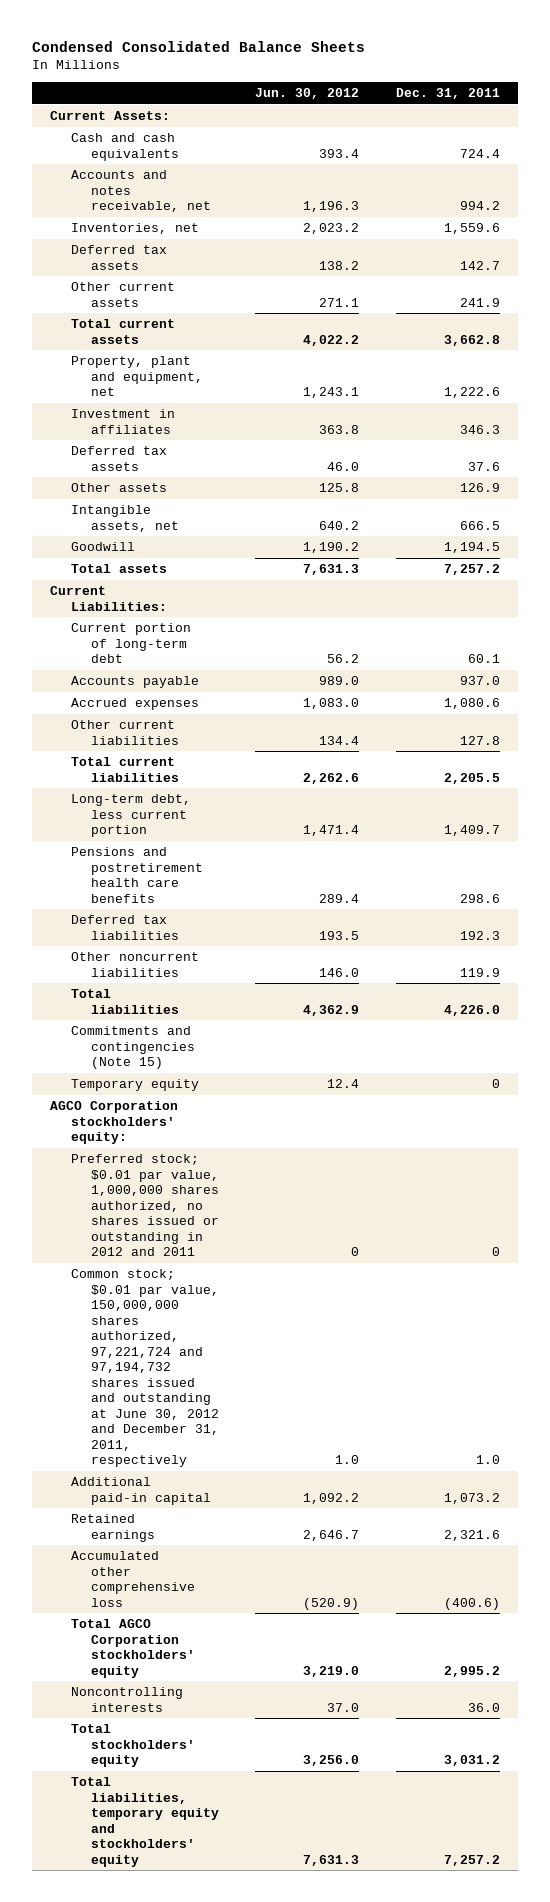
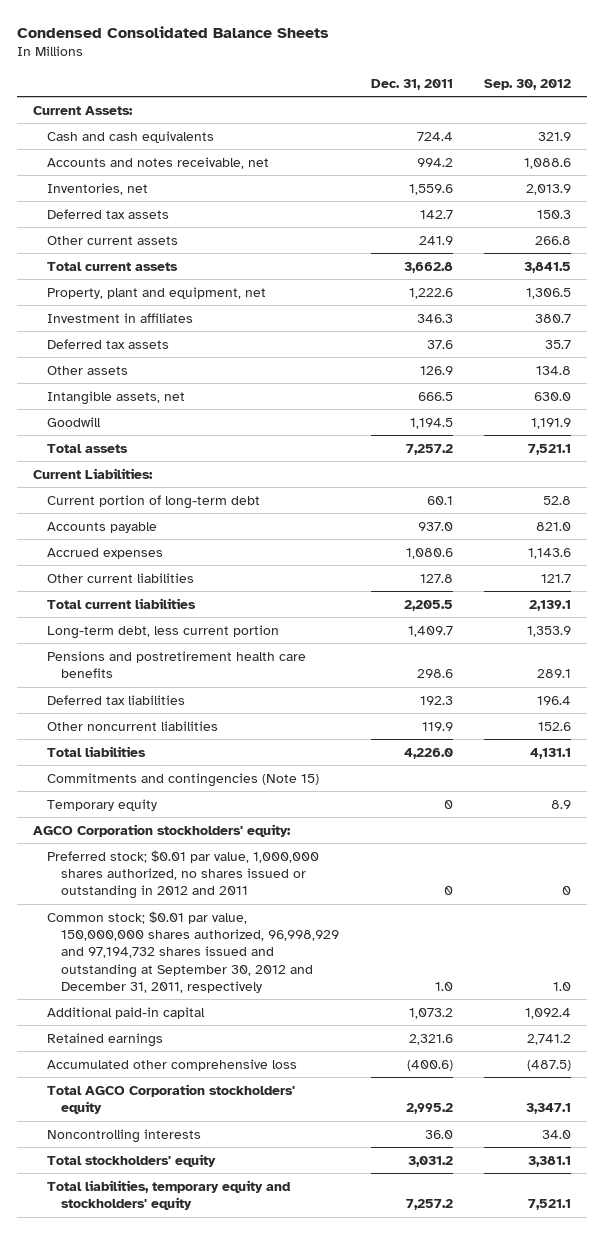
[255,88,360,100] Jun. 30, 2012 -> none
none -> [484,78,572,90] Sep. 30, 2012
[70,1269,219,1468] Common stock; $0.01 par value, 150,000,000 shares authorized, 97,221,724 and 97,194,732 shares issued and outstanding at June 30, 2012 and December 31, 2011, respectively -> [46,910,340,993] Common stock; $0.01 par value, 150,000,000 shares authorized, 96,998,929 and 97,194,732 shares issued and outstanding at September 30, 2012 and December 31, 2011, respectively

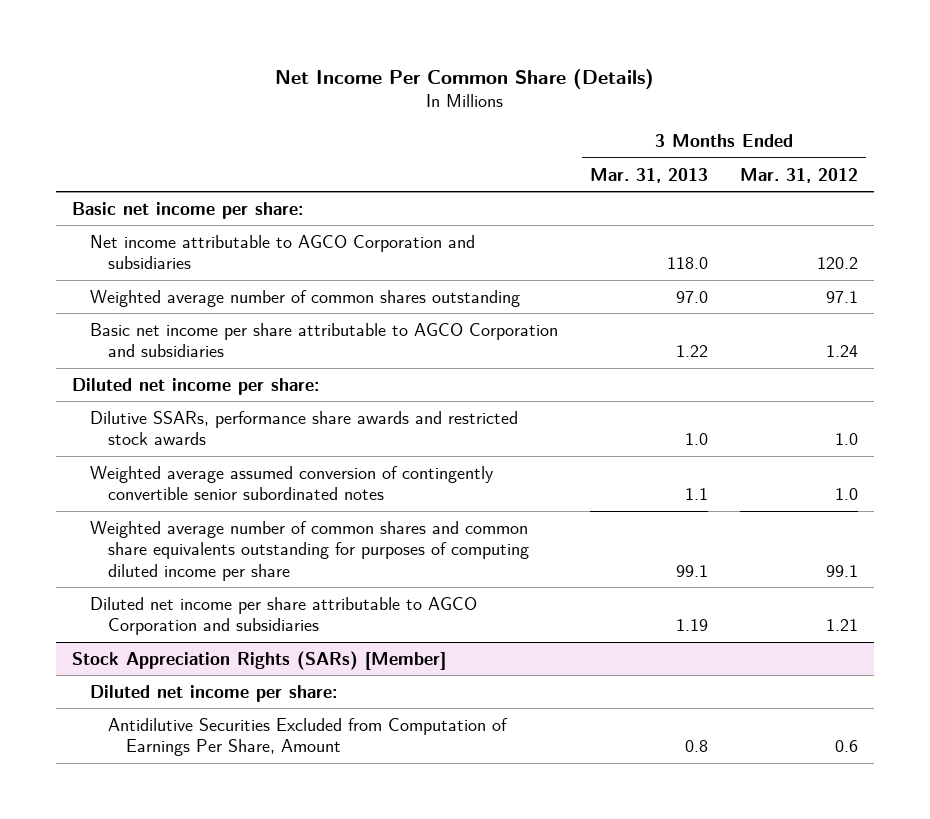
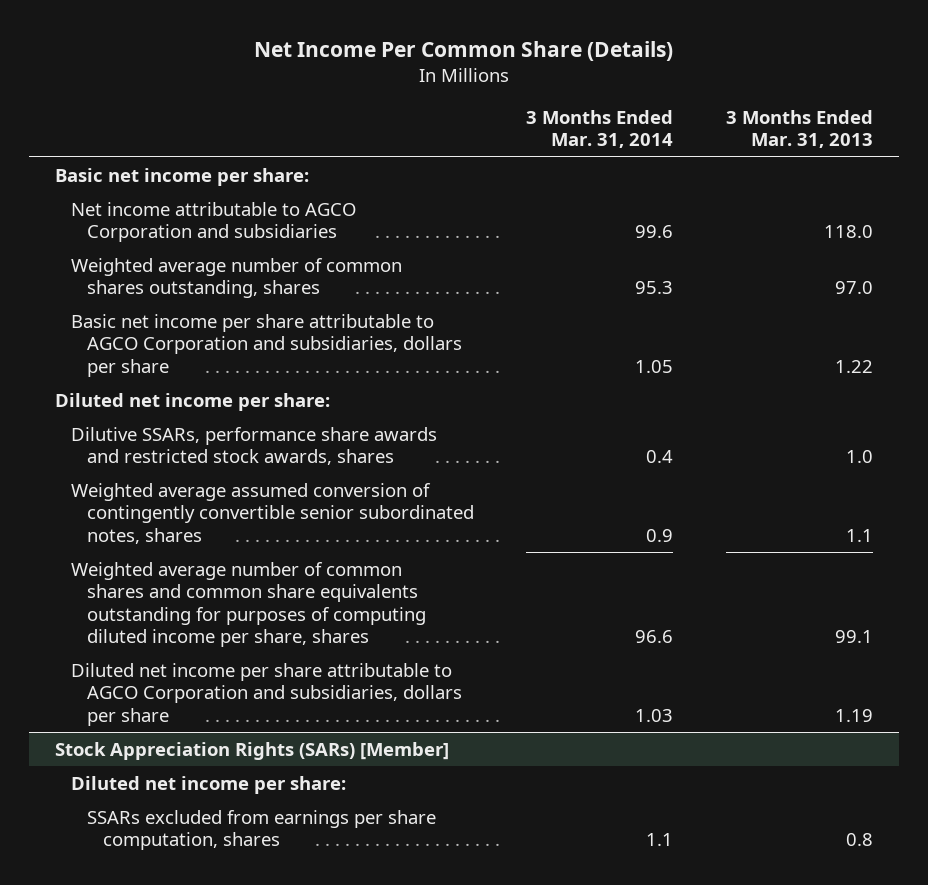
[740,167,859,183] Mar. 31, 2012 -> none
none -> [526,109,674,149] 3 Months Ended Mar. 31, 2014
[90,289,521,307] Weighted average number of common shares outstanding -> [71,257,403,299] Weighted average number of common shares outstanding, shares
[90,322,559,358] Basic net income per share attributable to AGCO Corporation and subsidiaries -> [71,313,463,377] Basic net income per share attributable to AGCO Corporation and subsidiaries, dollars per share
[90,410,519,446] Dilutive SSARs, performance share awards and restricted stock awards -> [71,426,438,466] Dilutive SSARs, performance share awards and restricted stock awards, shares
[90,465,495,501] Weighted average assumed conversion of contingently convertible senior subordinated notes -> [71,482,475,544] Weighted average assumed conversion of contingently convertible senior subordinated notes, shares
[90,520,530,581] Weighted average number of common shares and common share equivalents outstanding for purposes of computing diluted income per share -> [71,561,427,648] Weighted average number of common shares and common share equivalents outstanding for purposes of computing diluted income per share, shares
[90,596,478,636] Diluted net income per share attributable to AGCO Corporation and subsidiaries -> [71,662,463,726] Diluted net income per share attributable to AGCO Corporation and subsidiaries, dollars per share
[108,717,509,757] Antidilutive Securities Excluded from Computation of Earnings Per Share, Amount -> [87,809,437,851] SSARs excluded from earnings per share computation, shares

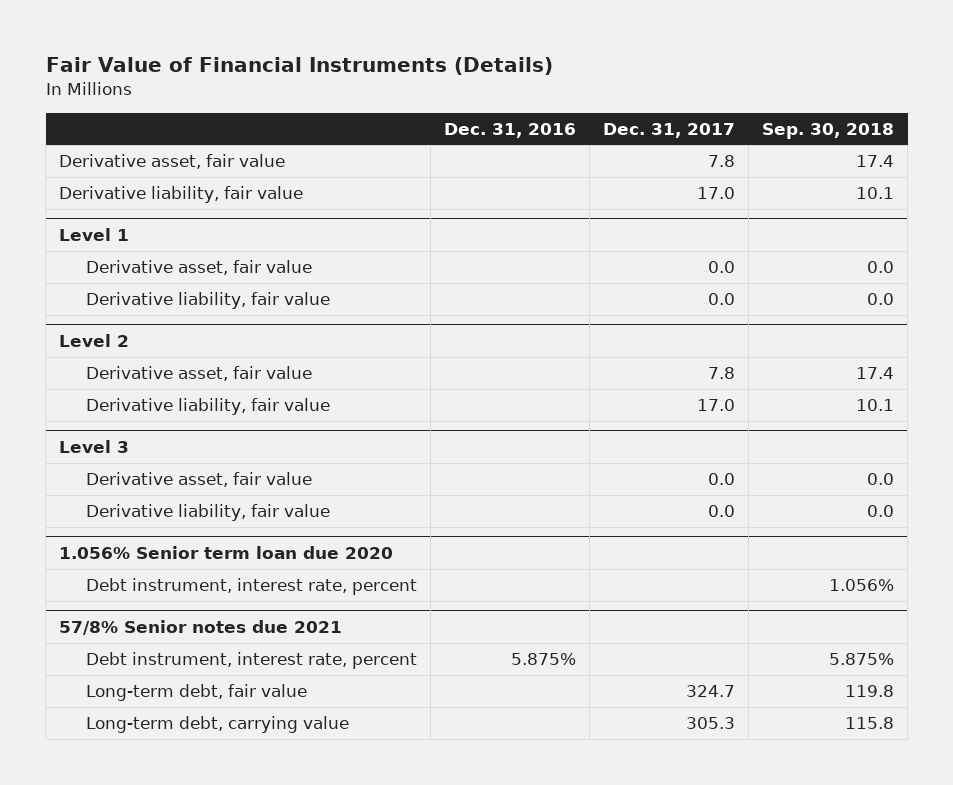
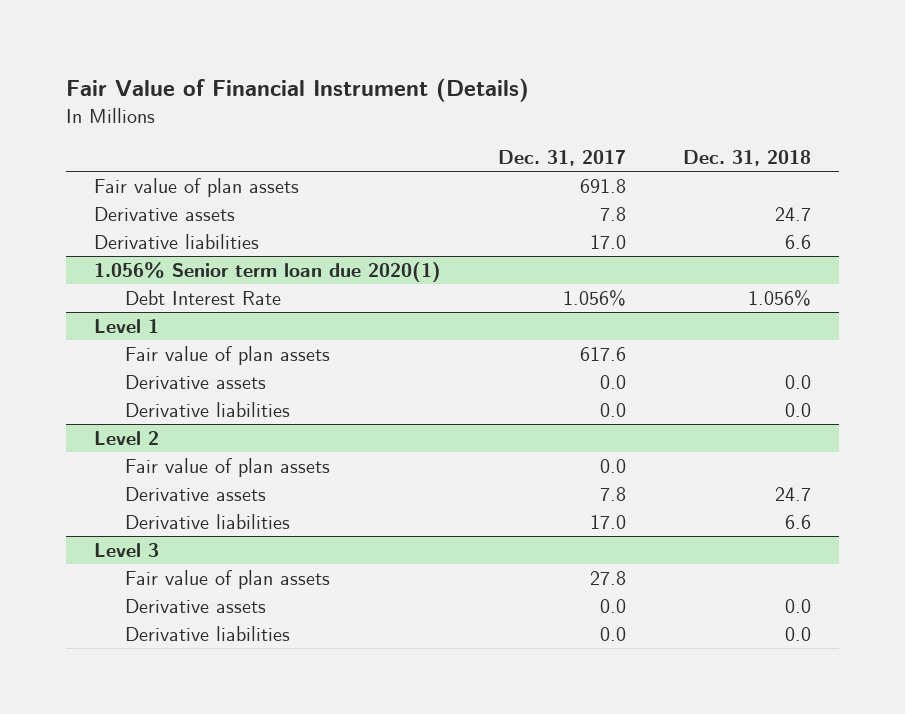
[45,57,553,76] Fair Value of Financial Instruments (Details) -> [65,78,529,103] Fair Value of Financial Instrument (Details)
[444,122,577,138] Dec. 31, 2016 -> none
[762,122,895,139] Sep. 30, 2018 -> none
none -> [682,149,811,166] Dec. 31, 2018
none -> [94,178,300,198] Fair value of plan assets
[59,154,286,170] Derivative asset, fair value -> [94,207,236,222] Derivative assets
[59,186,304,204] Derivative liability, fair value -> [94,234,260,250] Derivative liabilities
none -> [94,262,442,283] 1.056% Senior term loan due 2020(1)
none -> [125,290,282,306] Debt Interest Rate
none -> [125,346,331,366] Fair value of plan assets
[86,260,313,276] Derivative asset, fair value -> [125,375,267,390] Derivative assets
[86,292,331,310] Derivative liability, fair value -> [125,402,291,418] Derivative liabilities
none -> [125,458,331,478] Fair value of plan assets
[86,366,313,382] Derivative asset, fair value -> [125,487,267,502] Derivative assets
[86,398,331,416] Derivative liability, fair value -> [125,514,291,530] Derivative liabilities
[59,546,394,560] 1.056% Senior term loan due 2020 -> none
[86,578,418,596] Debt instrument, interest rate, percent -> none
[59,620,343,636] 57/8% Senior notes due 2021 -> none
[86,652,418,670] Debt instrument, interest rate, percent -> none
[86,684,308,702] Long-term debt, fair value -> none
[86,716,350,734] Long-term debt, carrying value -> none
none -> [125,570,331,590] Fair value of plan assets
[86,472,313,488] Derivative asset, fair value -> [125,599,267,614] Derivative assets
[86,504,331,522] Derivative liability, fair value -> [125,626,291,642] Derivative liabilities

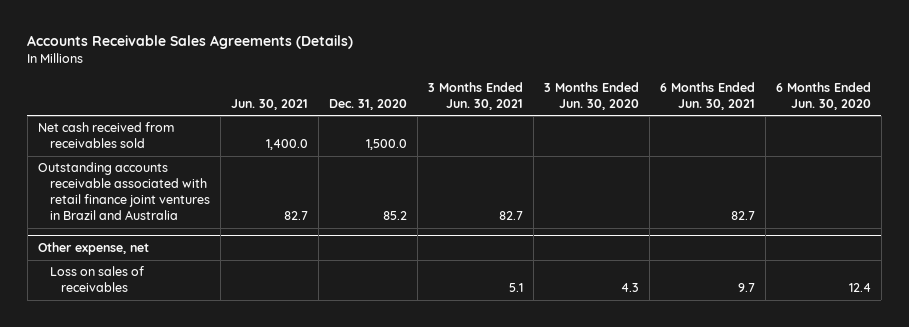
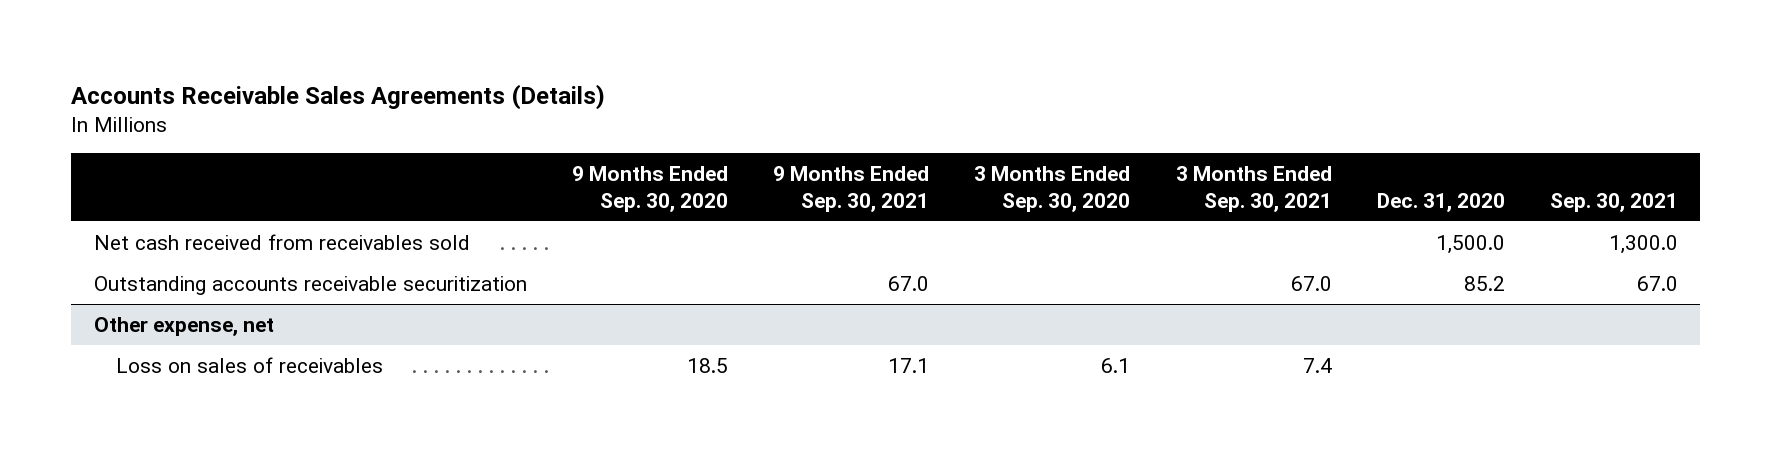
[230,98,308,110] Jun. 30, 2021 -> none
[427,81,523,110] 3 Months Ended Jun. 30, 2021 -> none
[543,81,639,110] 3 Months Ended Jun. 30, 2020 -> none
[659,81,755,110] 6 Months Ended Jun. 30, 2021 -> none
[775,81,871,110] 6 Months Ended Jun. 30, 2020 -> none
none -> [572,166,729,212] 9 Months Ended Sep. 30, 2020
none -> [773,166,930,212] 9 Months Ended Sep. 30, 2021
none -> [974,166,1131,212] 3 Months Ended Sep. 30, 2020
none -> [1175,166,1332,212] 3 Months Ended Sep. 30, 2021
none -> [1549,192,1678,212] Sep. 30, 2021
[37,162,210,220] Outstanding accounts receivable associated with retail finance joint ventures in Brazil and Australia -> [93,276,527,296] Outstanding accounts receivable securitization

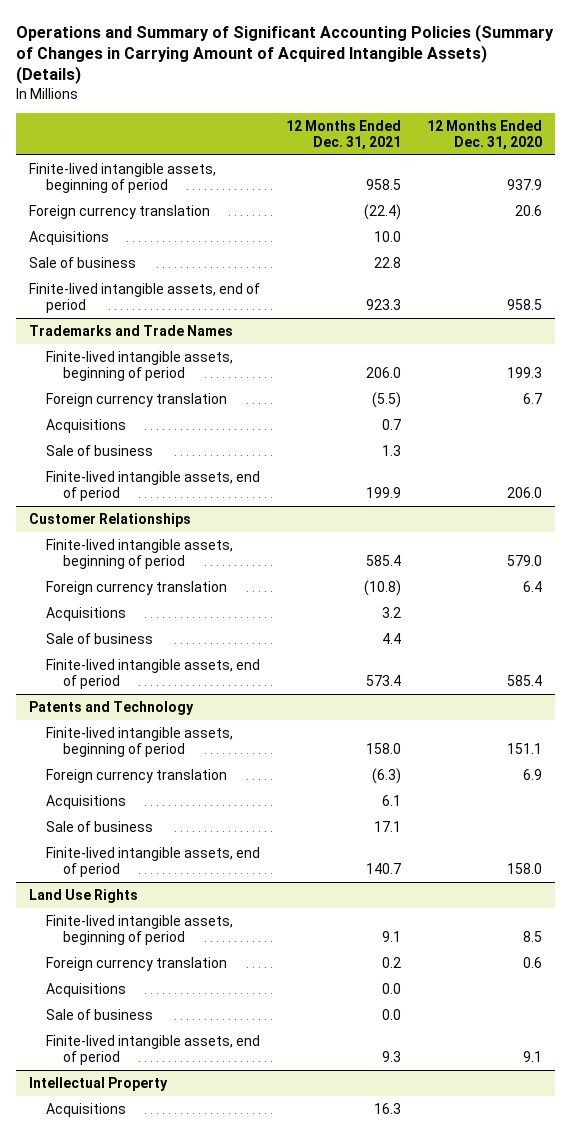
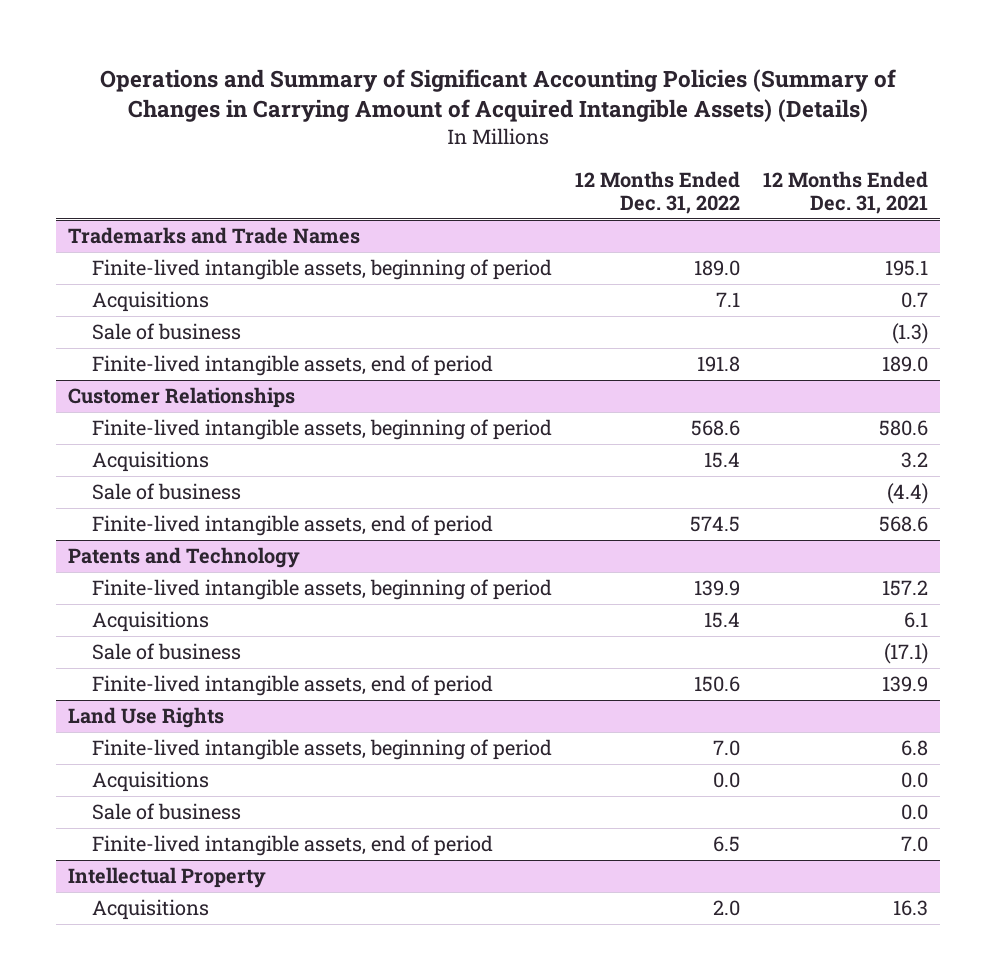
[426,119,542,150] 12 Months Ended Dec. 31, 2020 -> none
none -> [575,171,741,215] 12 Months Ended Dec. 31, 2022
[29,162,217,193] Finite-lived intangible assets, beginning of period -> none
[29,204,211,219] Foreign currency translation -> none
[29,230,110,245] Acquisitions -> none
[29,256,137,268] Sale of business -> none
[29,282,261,313] Finite-lived intangible assets, end of period -> none
[46,392,228,407] Foreign currency translation -> none
[365,366,401,378] 206.0 -> [885,260,929,277] 195.1
[381,444,401,456] 1.3 -> [892,323,929,345] (1.3)
[365,486,401,498] 199.9 -> [882,356,929,373] 189.0
[46,580,228,595] Foreign currency translation -> none
[365,554,401,566] 585.4 -> [879,420,929,437] 580.6
[381,632,401,644] 4.4 -> [887,483,929,505] (4.4)
[365,674,401,686] 573.4 -> [879,516,929,533] 568.6
[46,768,228,783] Foreign currency translation -> none
[365,742,401,754] 158.0 -> [882,580,929,597] 157.2
[373,820,401,832] 17.1 -> [884,643,929,665] (17.1)
[365,862,401,874] 140.7 -> [882,676,929,693] 139.9
[46,956,228,971] Foreign currency translation -> none
[381,930,401,942] 9.1 -> [901,740,929,757] 6.8
[381,1050,401,1062] 9.3 -> [901,836,929,853] 7.0

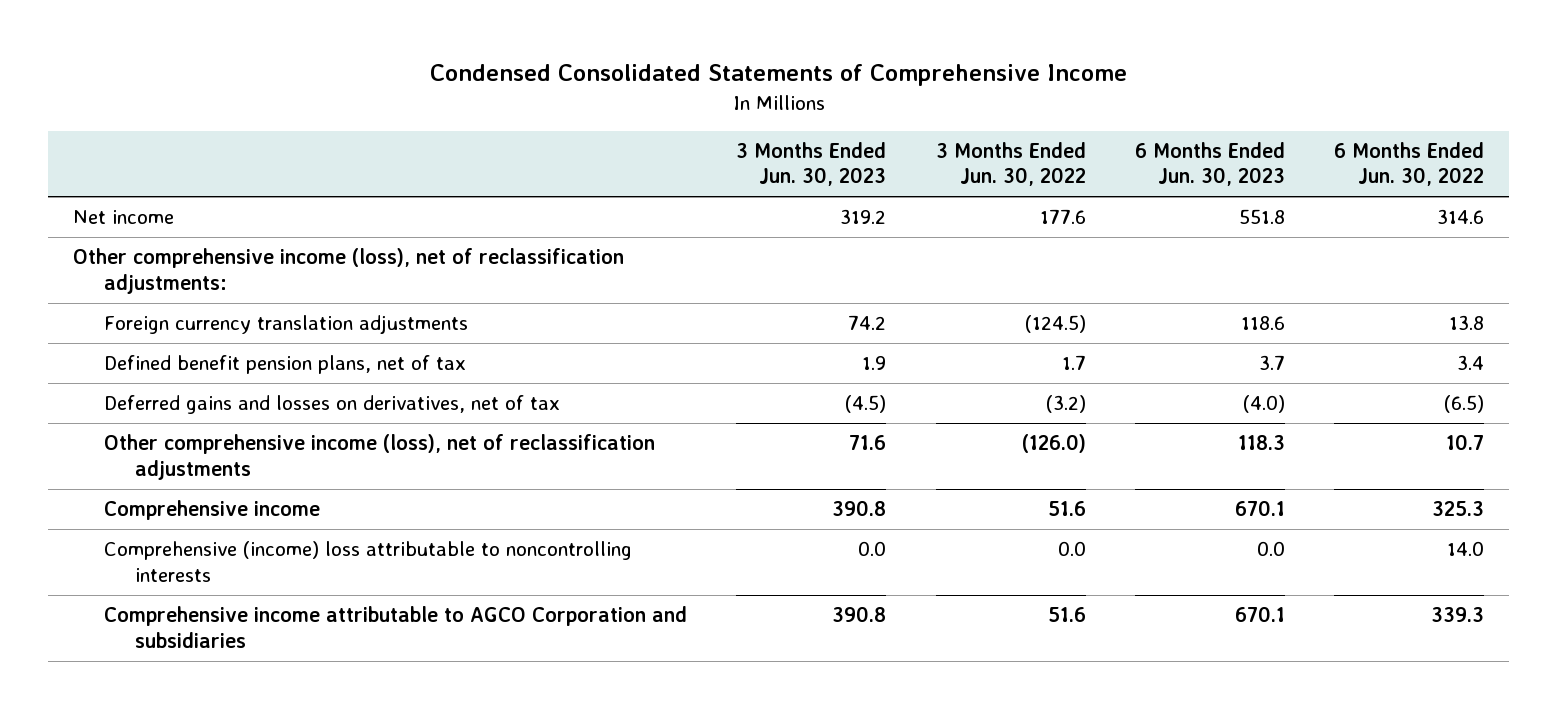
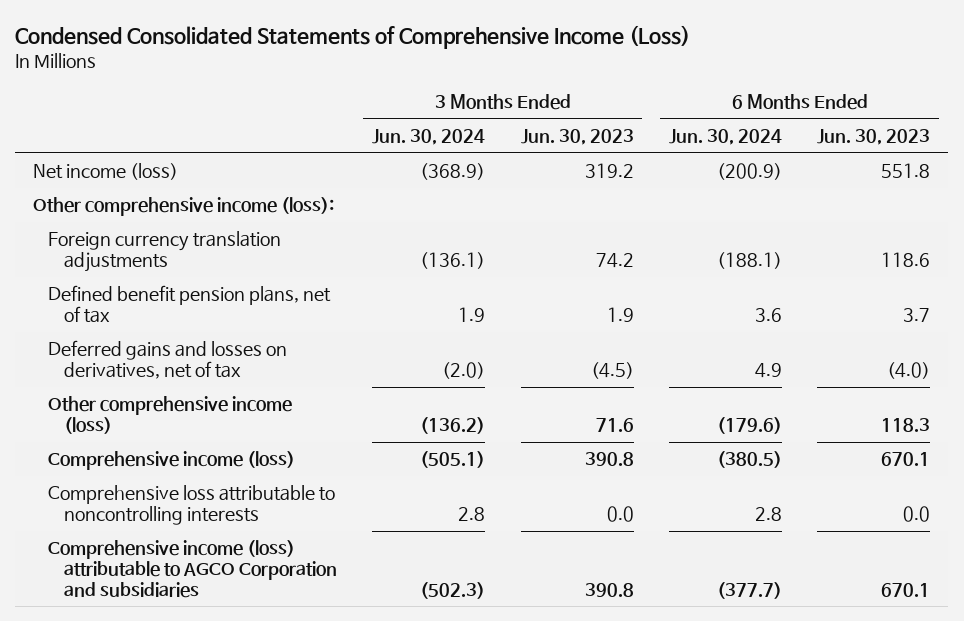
[429,64,1127,87] Condensed Consolidated Statements of Comprehensive Income -> [15,25,691,50] Condensed Consolidated Statements of Comprehensive Income (Loss)
[935,141,1086,187] 3 Months Ended Jun. 30, 2022 -> none
[1334,141,1485,187] 6 Months Ended Jun. 30, 2022 -> none
none -> [372,129,486,146] Jun. 30, 2024
none -> [668,129,782,146] Jun. 30, 2024
[72,210,174,225] Net income -> [33,163,179,181] Net income (loss)
[72,248,624,294] Other comprehensive income (loss), net of reclassification adjustments: -> [33,197,335,217] Other comprehensive income (loss):
[104,434,656,480] Other comprehensive income (loss), net of reclassification adjustments -> [48,396,293,435] Other comprehensive income (loss)
[104,500,321,521] Comprehensive income -> [48,451,296,471] Comprehensive income (loss)
[104,541,633,582] Comprehensive (income) loss attributable to noncontrolling interests -> [48,485,336,526] Comprehensive loss attributable to noncontrolling interests
[104,606,688,648] Comprehensive income attributable to AGCO Corporation and subsidiaries -> [48,540,337,598] Comprehensive income (loss) attributable to AGCO Corporation and subsidiaries

